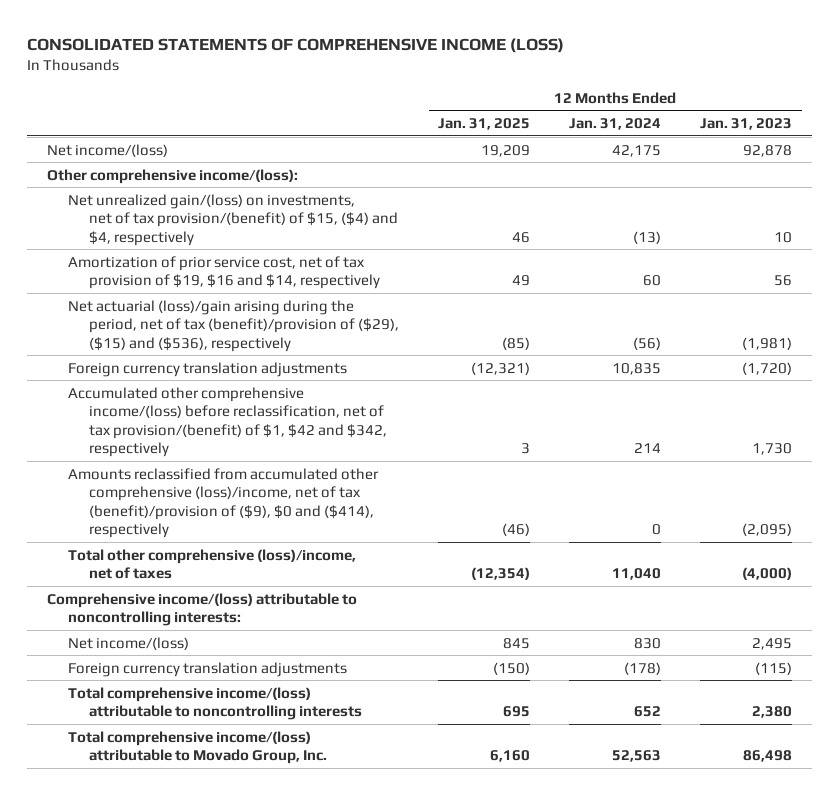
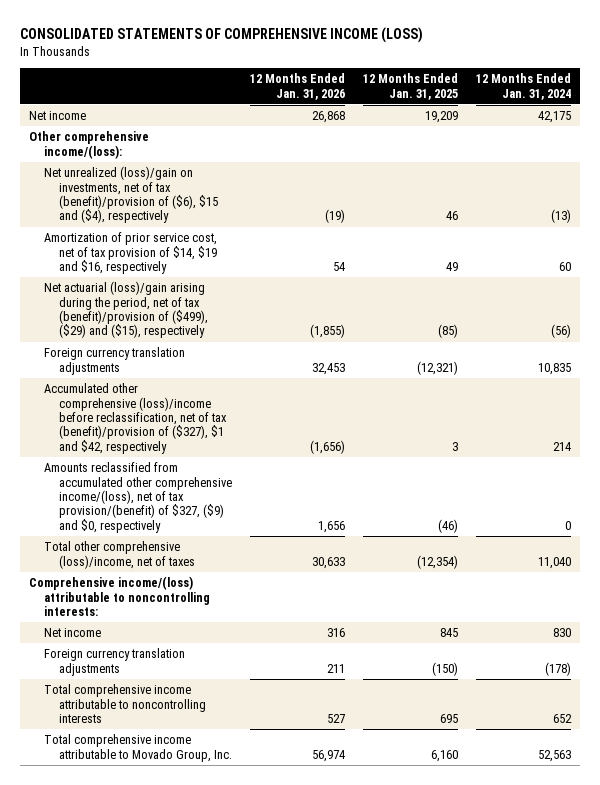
[700,117,793,130] Jan. 31, 2023 -> none
none -> [250,73,346,100] 12 Months Ended Jan. 31, 2026
[46,143,168,157] Net income/(loss) -> [29,111,87,121] Net income
[68,193,399,246] Net unrealized gain/(loss) on investments, net of tax provision/(benefit) of $15, ($4) and $4, respectively -> [44,166,218,224] Net unrealized (loss)/gain on investments, net of tax (benefit)/provision of ($6), $15 and ($4), respectively
[68,255,381,290] Amortization of prior service cost, net of tax provision of $19, $16 and $14, respectively -> [44,232,218,274] Amortization of prior service cost, net of tax provision of $14, $19 and $16, respectively
[68,299,400,352] Net actuarial (loss)/gain arising during the period, net of tax (benefit)/provision of ($29), ($15) and ($536), respectively -> [44,281,208,339] Net actuarial (loss)/gain arising during the period, net of tax (benefit)/provision of ($499), ($29) and ($15), respectively
[68,386,388,458] Accumulated other comprehensive income/(loss) before reclassification, net of tax provision/(benefit) of $1, $42 and $342, respectively -> [44,383,227,454] Accumulated other comprehensive (loss)/income before reclassification, net of tax (benefit)/provision of ($327), $1 and $42, respectively
[68,467,380,539] Amounts reclassified from accumulated other comprehensive (loss)/income, net of tax (benefit)/provision of ($9), $0 and ($414), respectively -> [44,462,232,533] Amounts reclassified from accumulated other comprehensive income/(loss), net of tax provision/(benefit) of $327, ($9) and $0, respectively
[68,636,190,650] Net income/(loss) -> [44,628,102,638] Net income
[68,686,363,721] Total comprehensive income/(loss) attributable to noncontrolling interests -> [44,684,206,723] Total comprehensive income attributable to noncontrolling interests
[68,730,328,765] Total comprehensive income/(loss) attributable to Movado Group, Inc. -> [44,734,232,762] Total comprehensive income attributable to Movado Group, Inc.

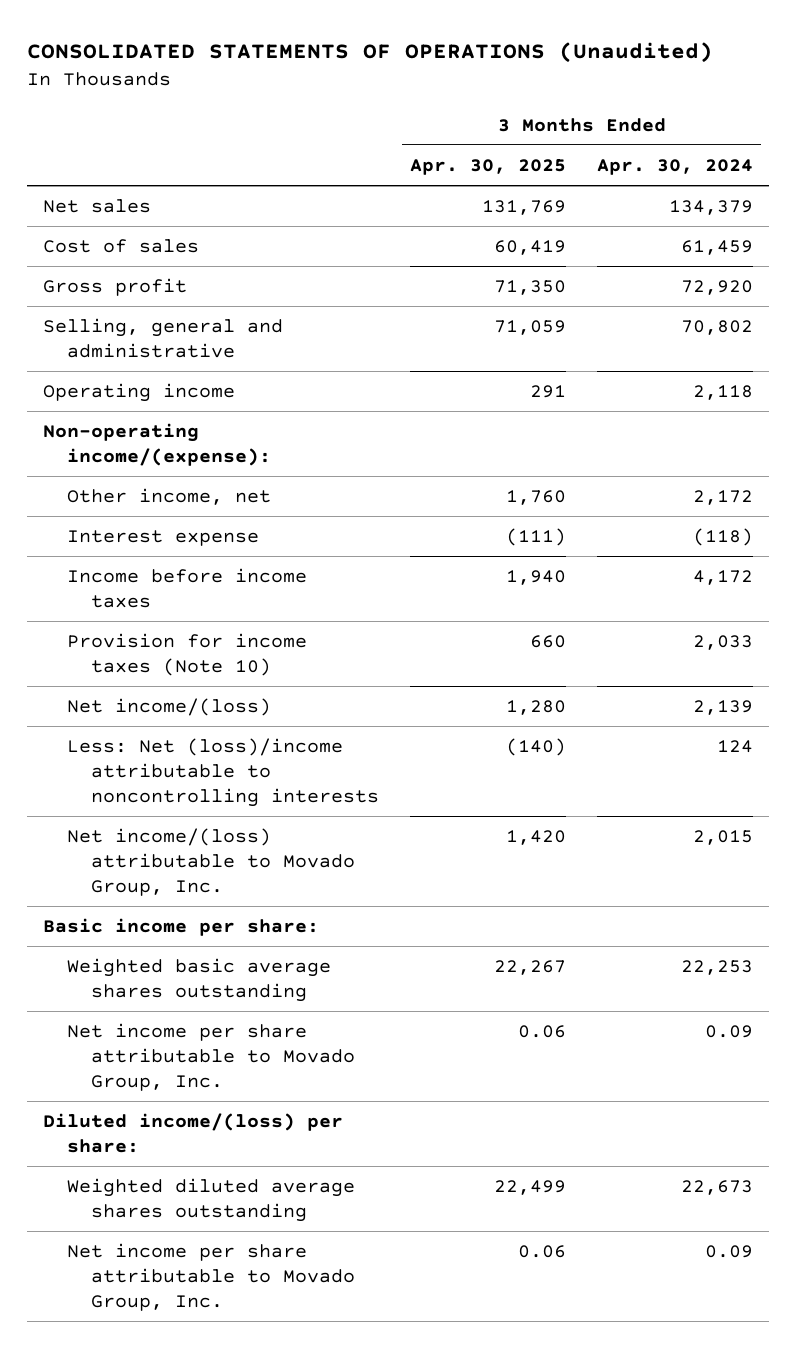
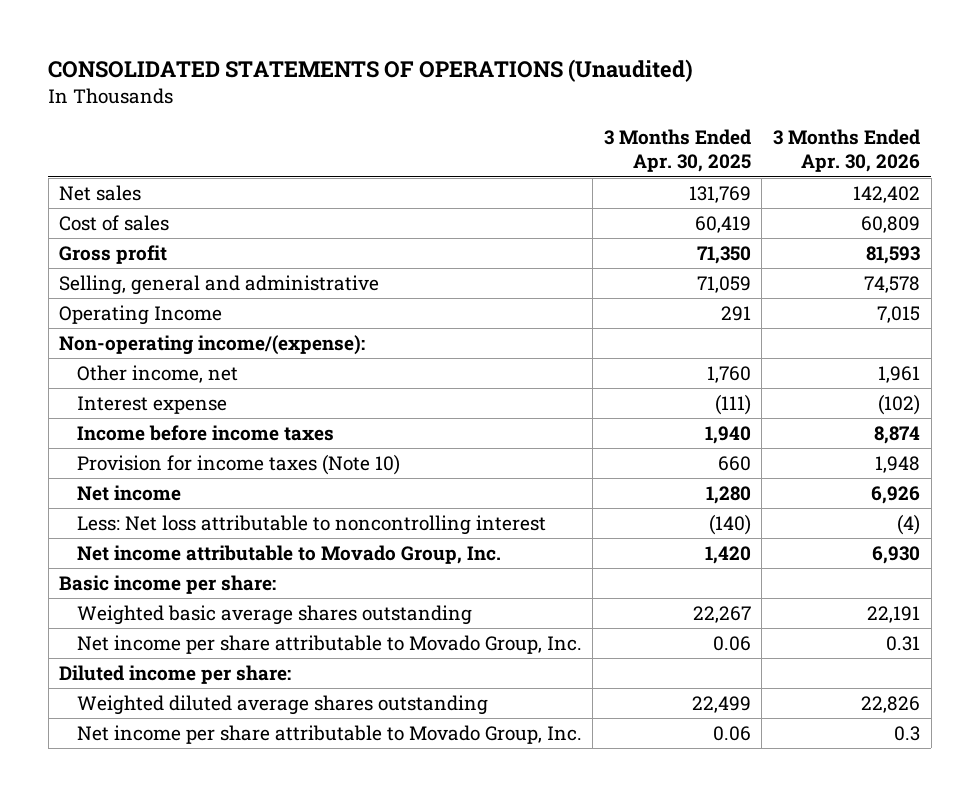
[597,158,754,175] Apr. 30, 2024 -> none
none -> [772,128,920,173] 3 Months Ended Apr. 30, 2026
[42,382,235,402] Operating income -> [59,304,223,325] Operating Income
[67,697,272,716] Net income/(loss) -> [76,484,181,501] Net income
[67,737,380,808] Less: Net (loss)/income attributable to noncontrolling interests -> [76,514,546,535] Less: Net loss attributable to noncontrolling interest
[67,827,356,897] Net income/(loss) attributable to Movado Group, Inc. -> [76,544,501,564] Net income attributable to Movado Group, Inc.
[42,1112,343,1153] Diluted income/(loss) per share: -> [59,664,292,684] Diluted income per share:

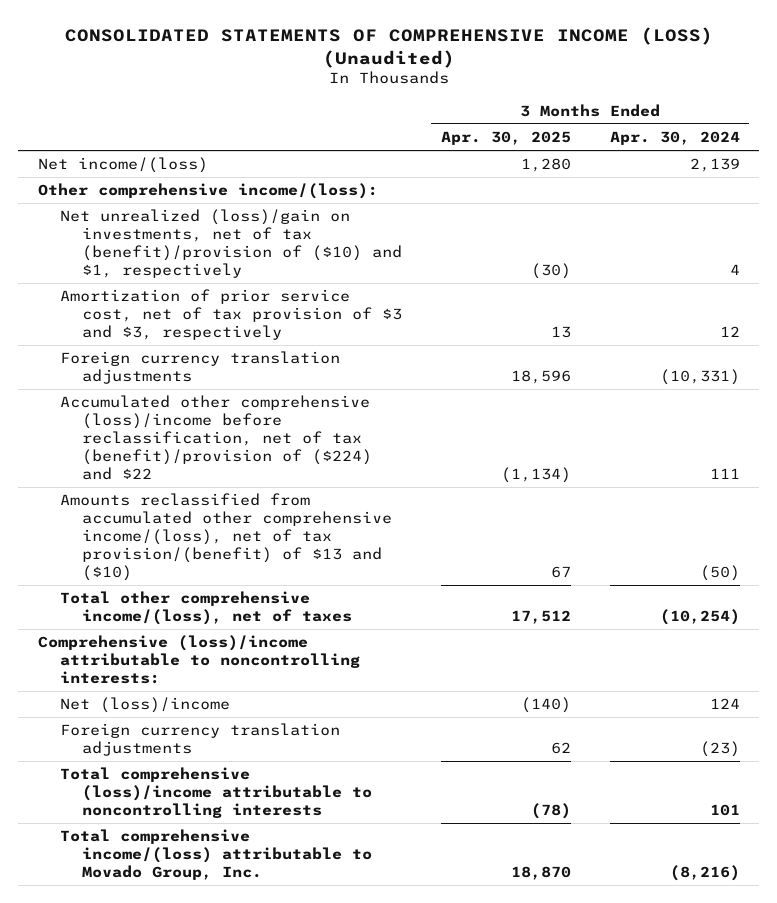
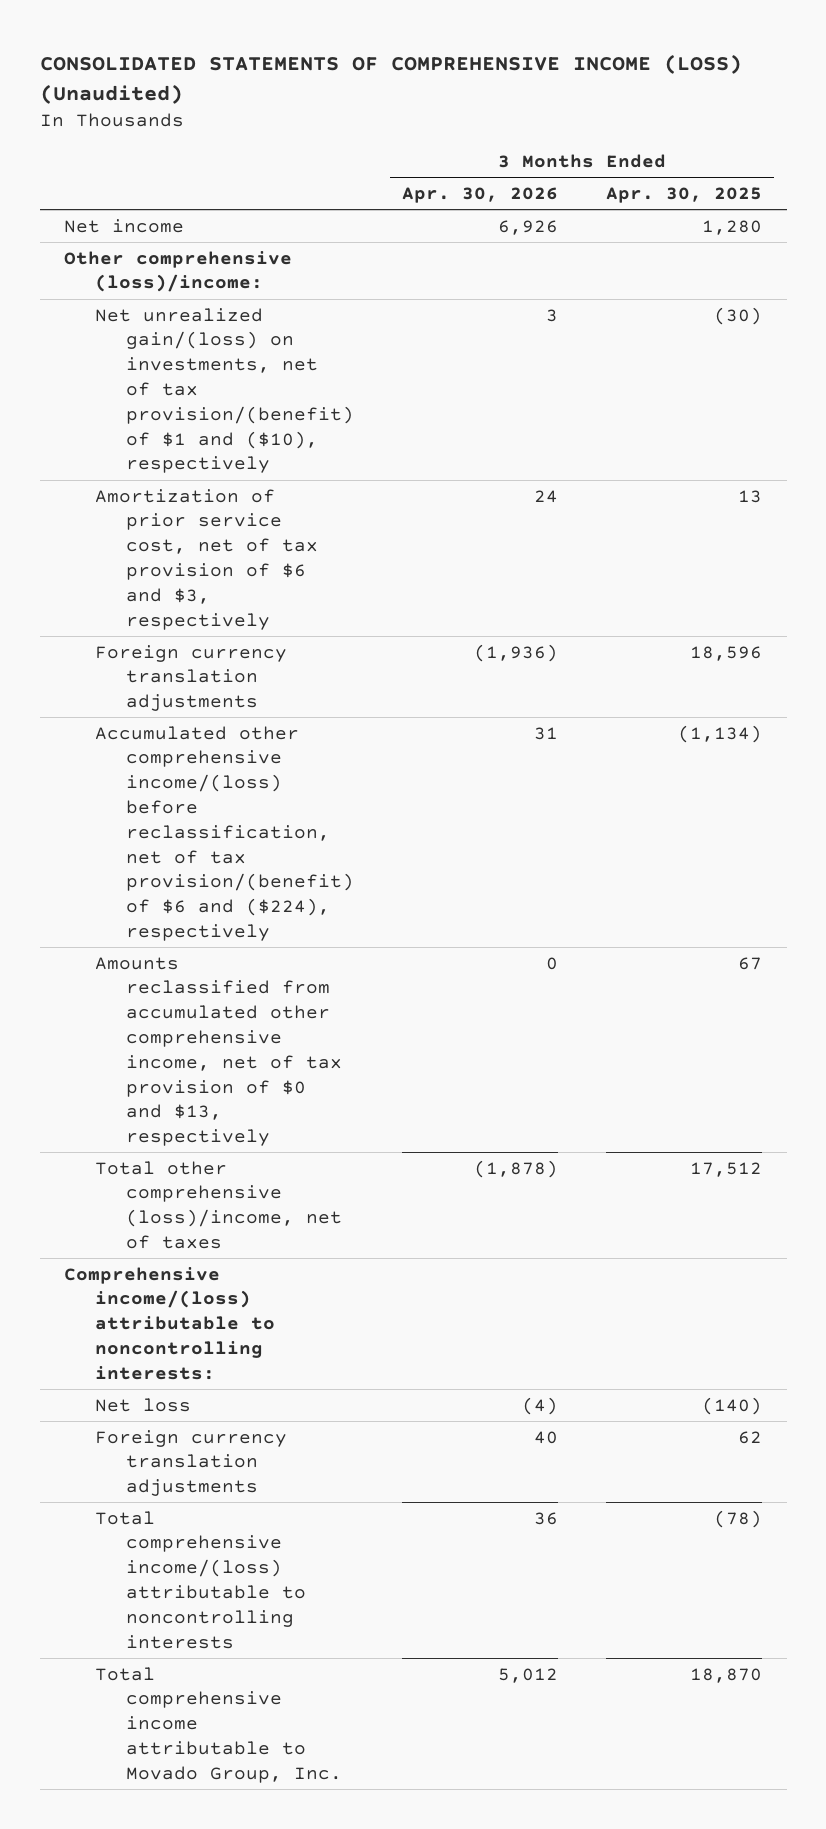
[609,131,740,146] Apr. 30, 2024 -> none
none -> [402,186,559,203] Apr. 30, 2026
[37,157,208,174] Net income/(loss) -> [63,218,184,233] Net income
[37,183,378,200] Other comprehensive income/(loss): -> [63,250,292,293] Other comprehensive (loss)/income:
[59,209,403,278] Net unrealized (loss)/gain on investments, net of tax (benefit)/provision of ($10) and $1, respectively -> [94,307,354,474] Net unrealized gain/(loss) on investments, net of tax provision/(benefit) of $1 and ($10), respectively
[59,289,403,340] Amortization of prior service cost, net of tax provision of $3 and $3, respectively -> [94,488,318,630] Amortization of prior service cost, net of tax provision of $6 and $3, respectively
[59,395,373,480] Accumulated other comprehensive (loss)/income before reclassification, net of tax (benefit)/provision of ($224) and $22 -> [94,725,354,941] Accumulated other comprehensive income/(loss) before reclassification, net of tax provision/(benefit) of $6 and ($224), respectively
[59,493,393,581] Amounts reclassified from accumulated other comprehensive income/(loss), net of tax provision/(benefit) of $13 and ($10) -> [94,956,342,1147] Amounts reclassified from accumulated other comprehensive income, net of tax provision of $0 and $13, respectively
[59,591,353,626] Total other comprehensive income/(loss), net of taxes -> [94,1160,342,1249] Total other comprehensive (loss)/income, net of taxes
[37,635,360,684] Comprehensive (loss)/income attributable to noncontrolling interests: -> [63,1266,275,1380] Comprehensive income/(loss) attributable to noncontrolling interests:
[59,697,230,714] Net (loss)/income -> [94,1397,191,1412] Net loss
[59,767,373,818] Total comprehensive (loss)/income attributable to noncontrolling interests -> [94,1510,306,1649] Total comprehensive income/(loss) attributable to noncontrolling interests
[59,829,373,880] Total comprehensive income/(loss) attributable to Movado Group, Inc. -> [94,1666,342,1783] Total comprehensive income attributable to Movado Group, Inc.

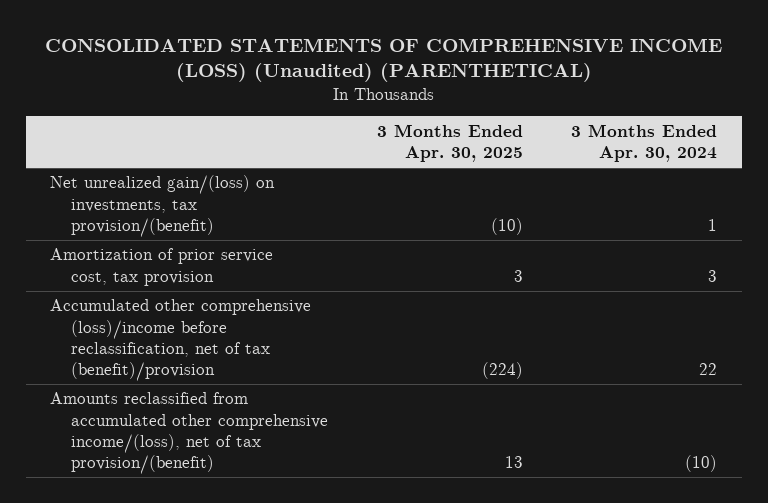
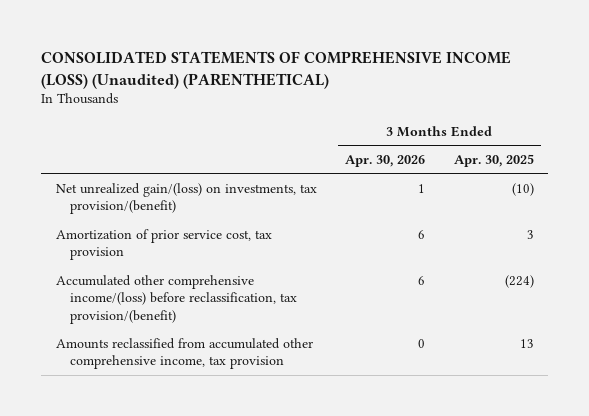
[571,123,718,163] 3 Months Ended Apr. 30, 2024 -> none
none -> [345,154,426,167] Apr. 30, 2026
[50,299,312,381] Accumulated other comprehensive (loss)/income before reclassification, net of tax (benefit)/provision -> [55,274,297,324] Accumulated other comprehensive income/(loss) before reclassification, tax provision/(benefit)
[50,392,329,474] Amounts reclassified from accumulated other comprehensive income/(loss), net of tax provision/(benefit) -> [55,337,313,370] Amounts reclassified from accumulated other comprehensive income, tax provision

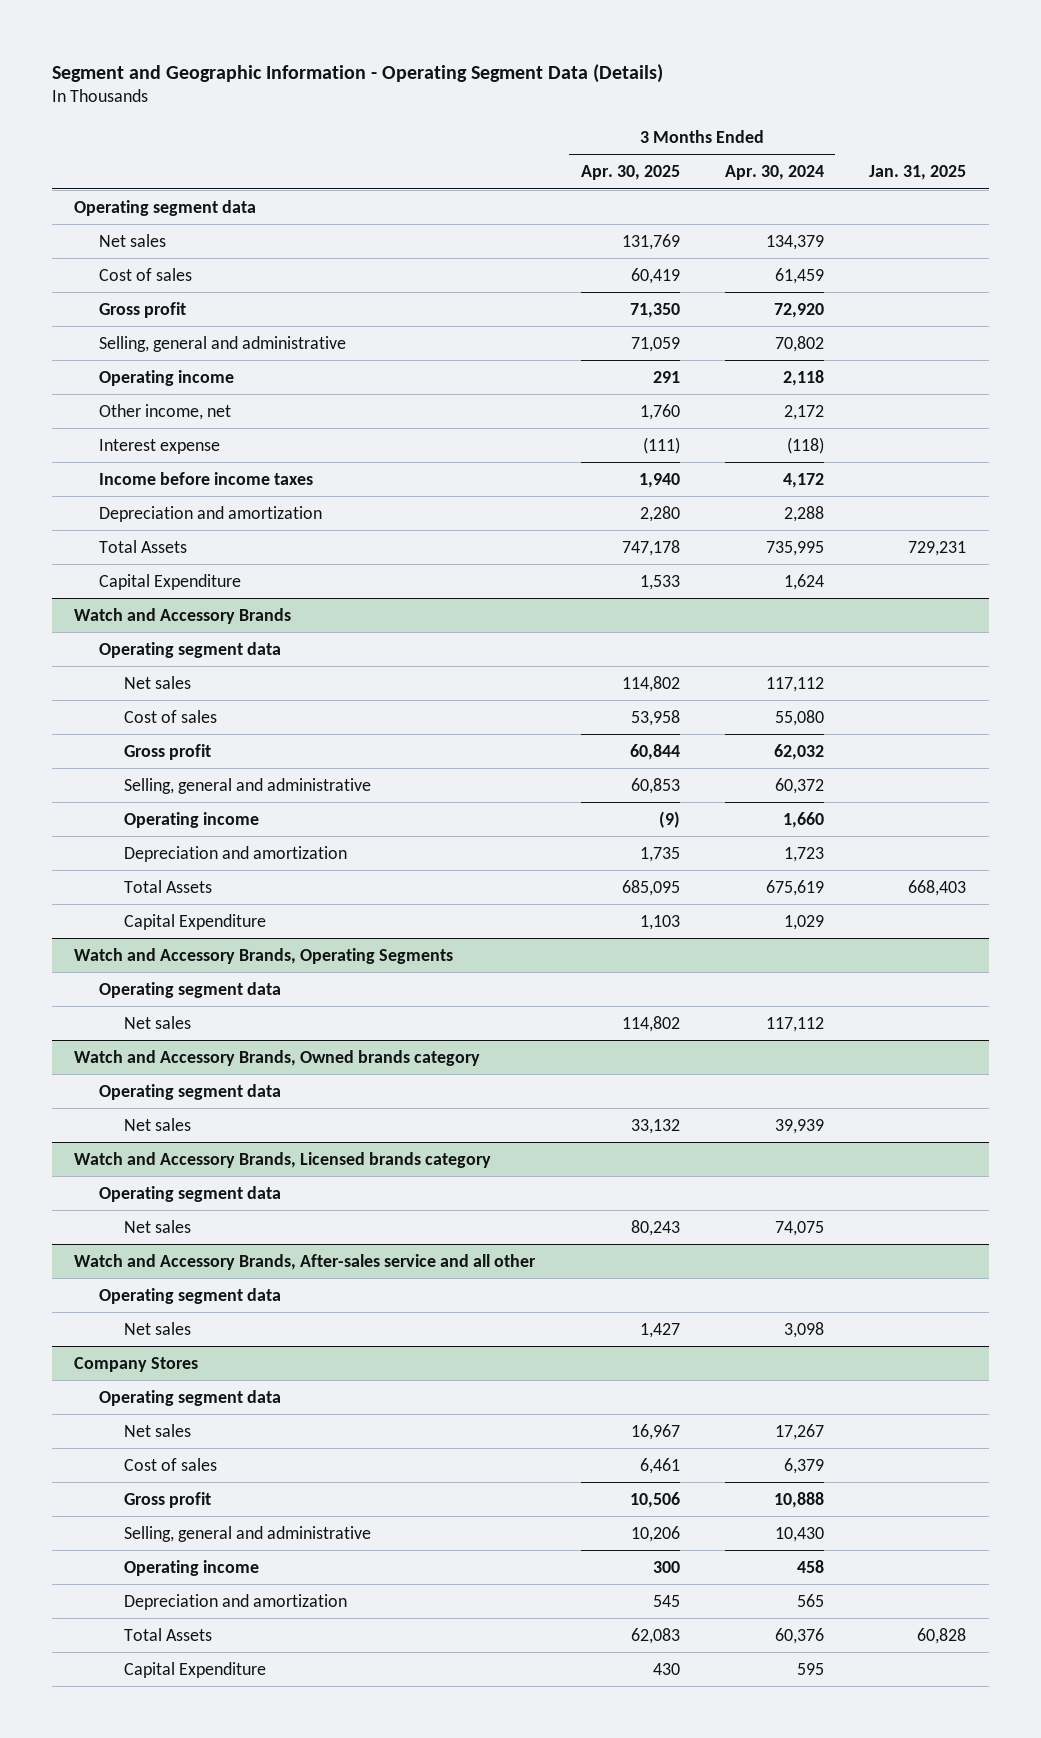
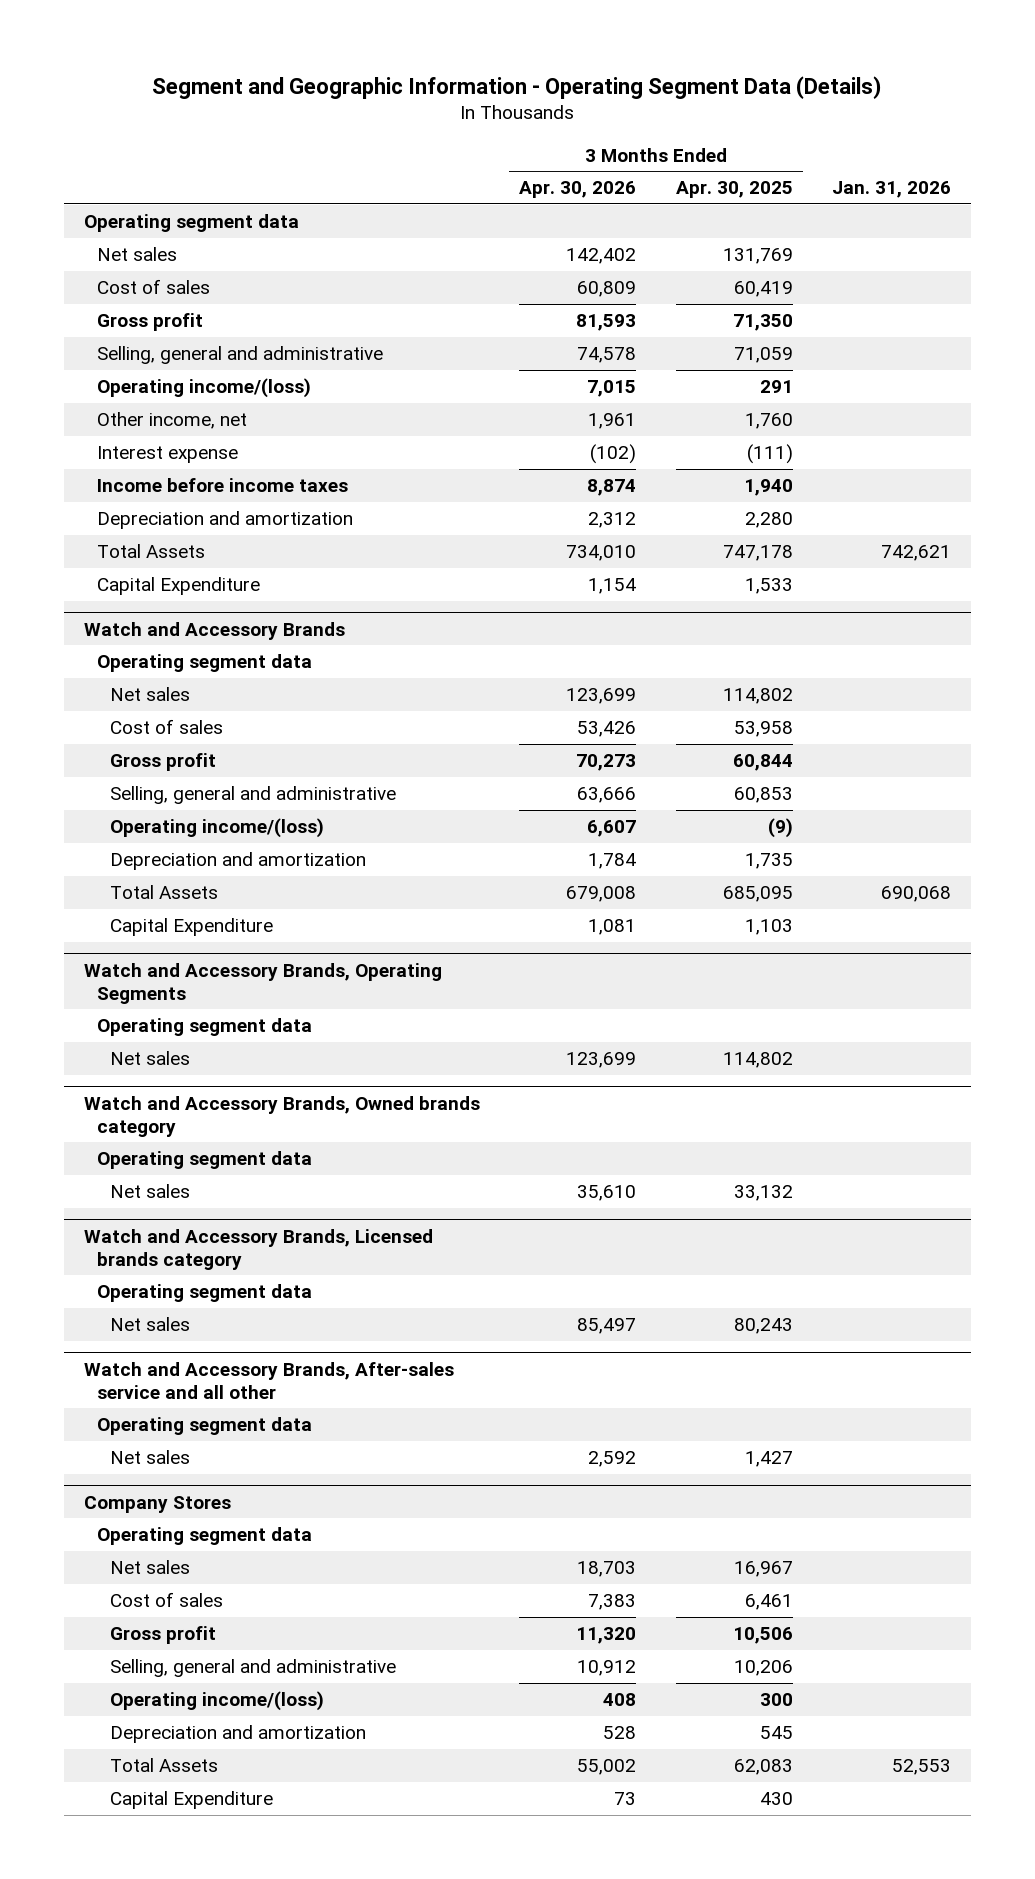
[725,165,825,181] Apr. 30, 2024 -> none
[869,165,967,181] Jan. 31, 2025 -> none
none -> [519,181,637,199] Apr. 30, 2026
none -> [832,181,952,199] Jan. 31, 2026
[99,369,235,386] Operating income -> [97,378,312,399] Operating income/(loss)
[123,811,259,828] Operating income -> [110,818,325,839] Operating income/(loss)
[123,1559,259,1576] Operating income -> [110,1691,325,1712] Operating income/(loss)

